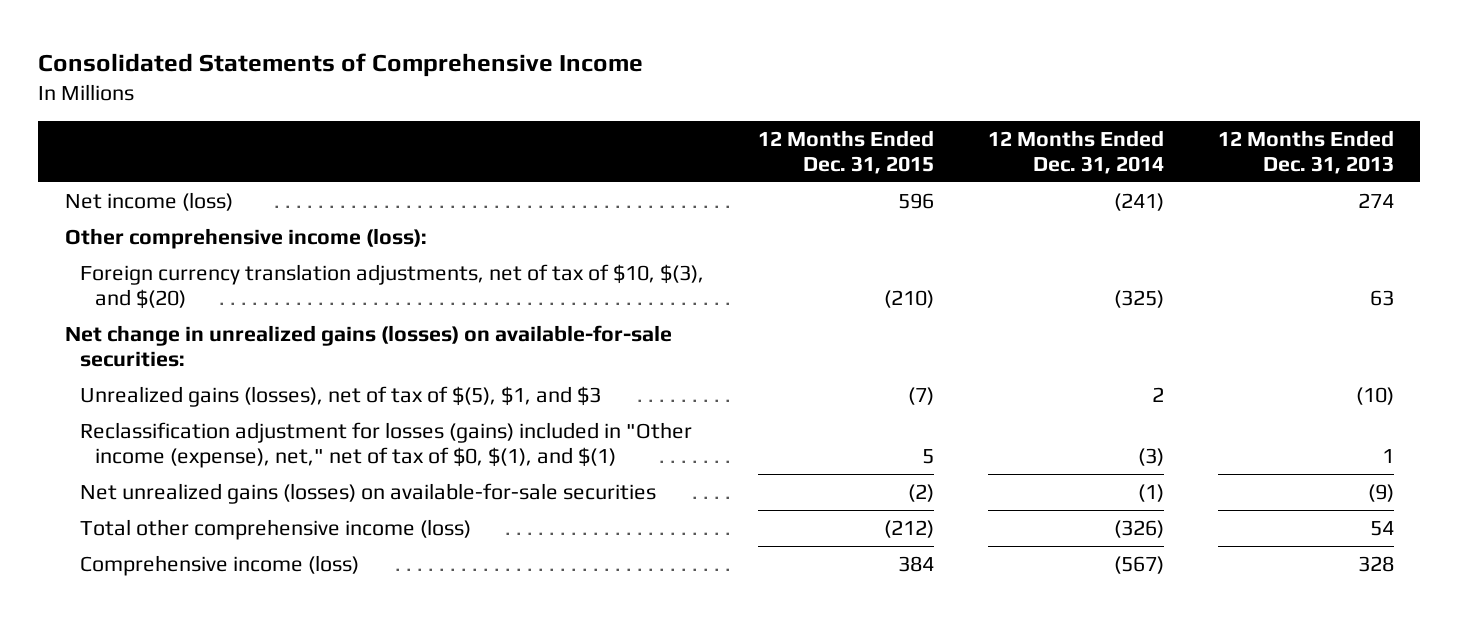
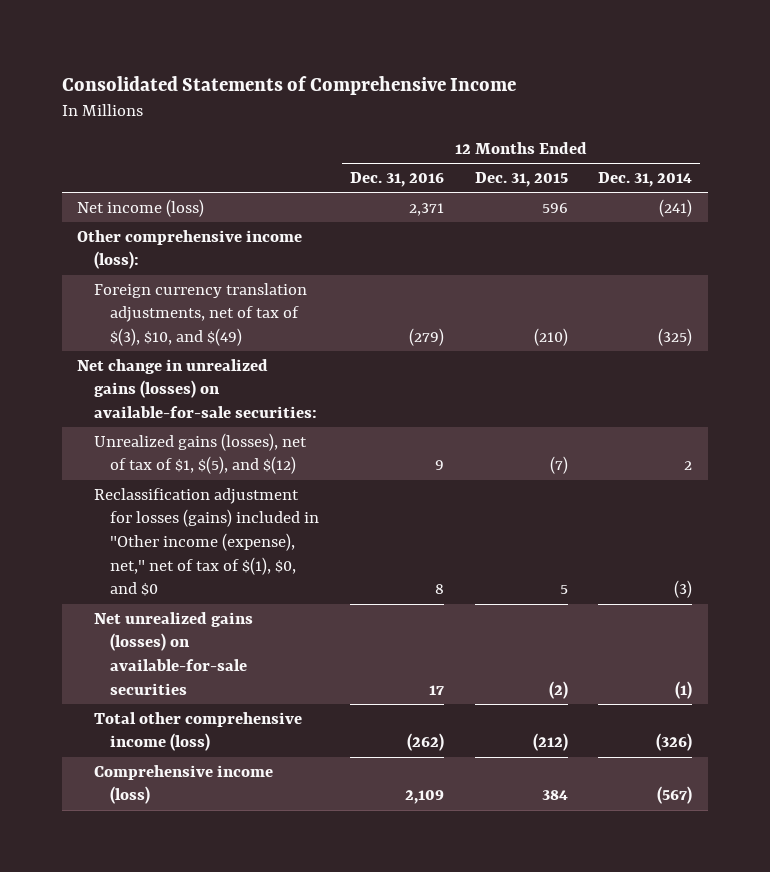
[1217,130,1394,175] 12 Months Ended Dec. 31, 2013 -> none
none -> [349,171,444,187] Dec. 31, 2016
[79,263,704,309] Foreign currency translation adjustments, net of tax of $10, $(3), and $(20) -> [93,282,307,347] Foreign currency translation adjustments, net of tax of $(3), $10, and $(49)
[79,385,601,407] Unrealized gains (losses), net of tax of $(5), $1, and $3 -> [93,432,307,475] Unrealized gains (losses), net of tax of $1, $(5), and $(12)
[79,421,692,468] Reclassification adjustment for losses (gains) included in "Other income (expense), net," net of tax of $0, $(1), and $(1) -> [93,487,320,597] Reclassification adjustment for losses (gains) included in "Other income (expense), net," net of tax of $(1), $0, and $0

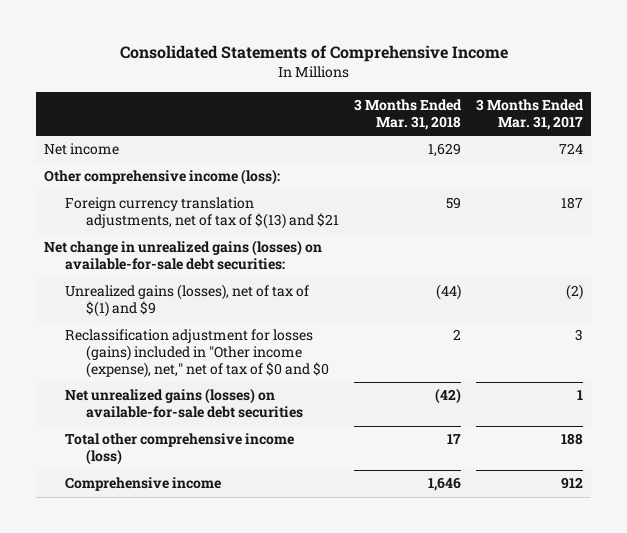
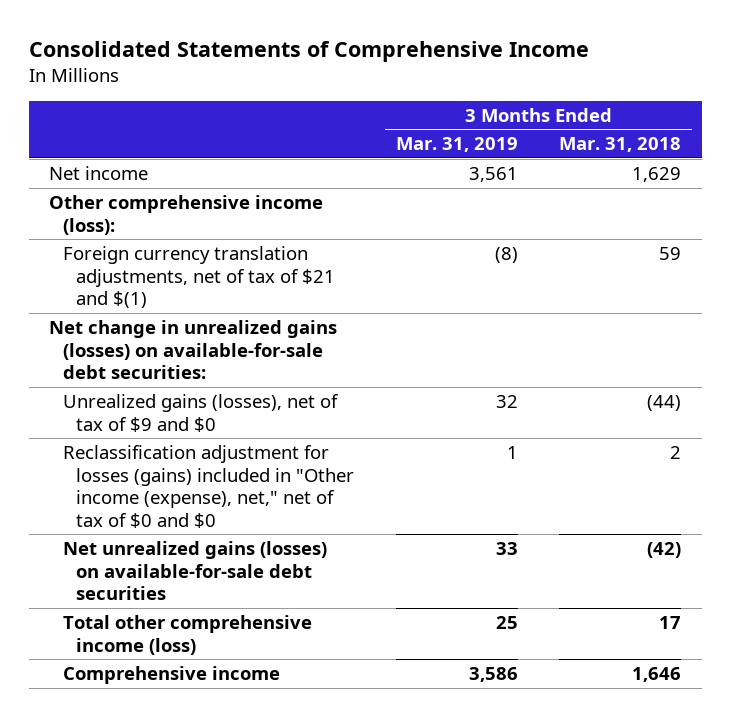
[476,99,585,130] 3 Months Ended Mar. 31, 2017 -> none
none -> [395,137,518,153] Mar. 31, 2019
[64,197,339,230] Foreign currency translation adjustments, net of tax of $(13) and $21 -> [62,245,336,309] Foreign currency translation adjustments, net of tax of $21 and $(1)
[64,284,309,318] Unrealized gains (losses), net of tax of $(1) and $9 -> [62,393,339,432] Unrealized gains (losses), net of tax of $9 and $0

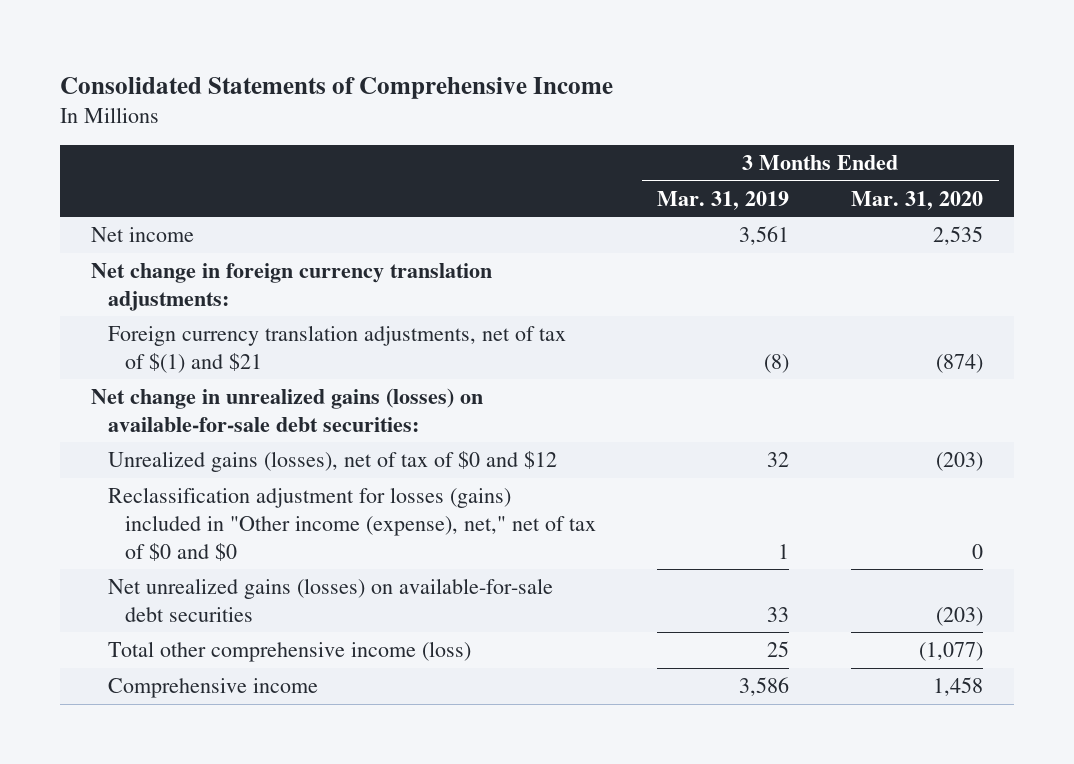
[559,137,682,153] Mar. 31, 2018 -> none
none -> [851,190,984,210] Mar. 31, 2020
[49,194,324,235] Other comprehensive income (loss): -> none
none -> [90,262,492,311] Net change in foreign currency translation adjustments:
[62,245,336,309] Foreign currency translation adjustments, net of tax of $21 and $(1) -> [107,324,566,373] Foreign currency translation adjustments, net of tax of $(1) and $21
[62,393,339,432] Unrealized gains (losses), net of tax of $9 and $0 -> [107,450,557,472] Unrealized gains (losses), net of tax of $0 and $12

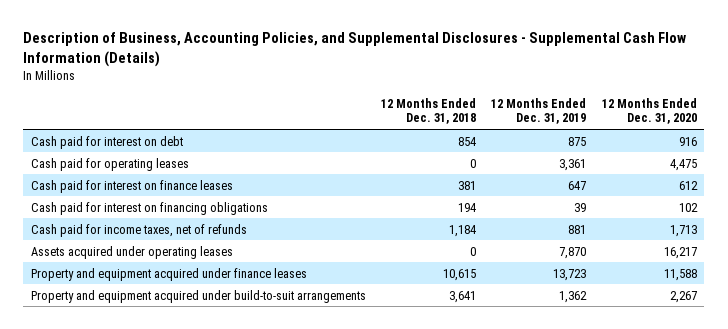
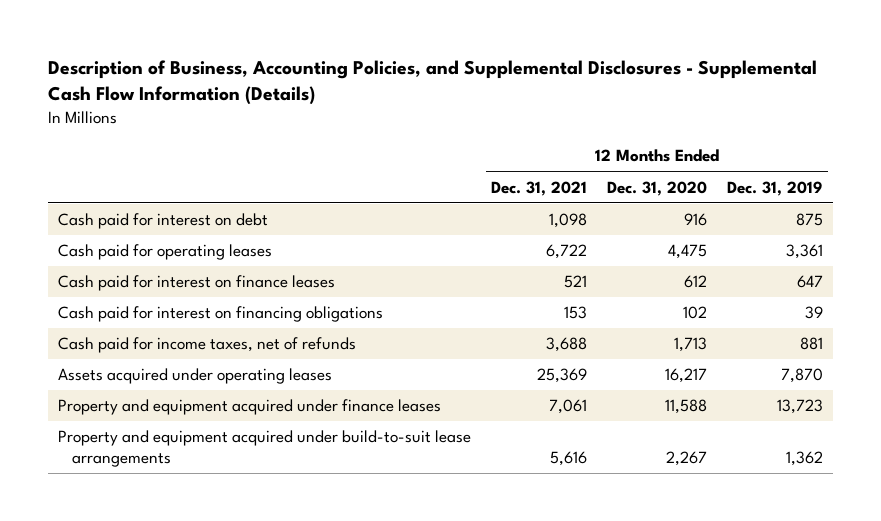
[381,97,477,125] 12 Months Ended Dec. 31, 2018 -> none
none -> [490,180,587,196] Dec. 31, 2021
[30,289,366,303] Property and equipment acquired under build-to-suit arrangements -> [57,430,471,467] Property and equipment acquired under build-to-suit lease arrangements

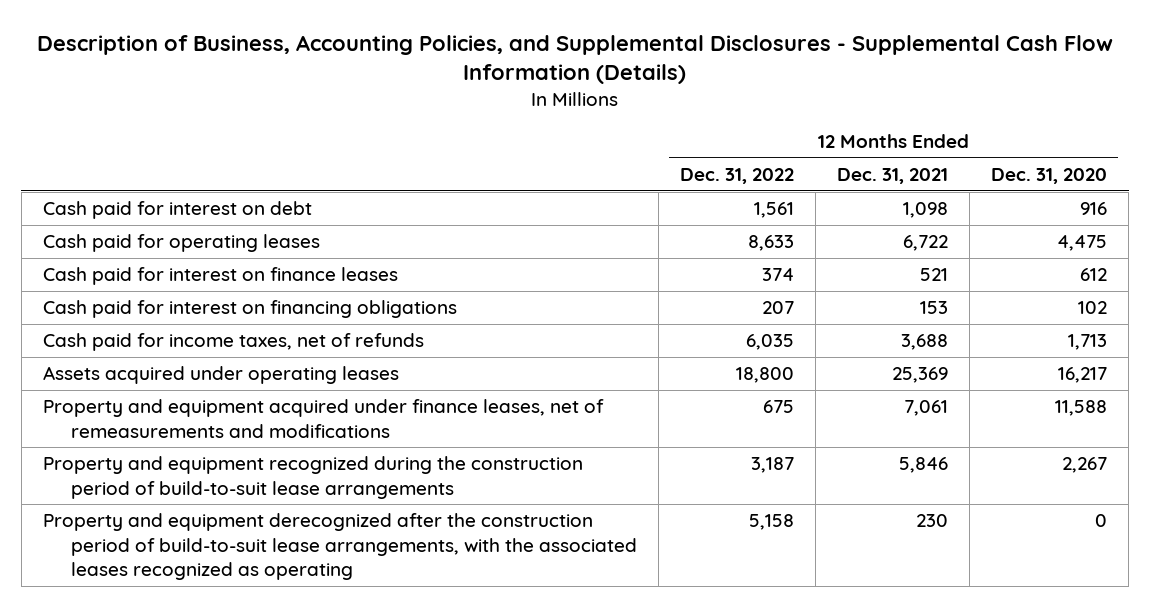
[726,180,823,196] Dec. 31, 2019 -> none
none -> [680,167,795,184] Dec. 31, 2022
[57,399,441,416] Property and equipment acquired under finance leases -> [42,399,604,438] Property and equipment acquired under finance leases, net of remeasurements and modifications
[57,430,471,467] Property and equipment acquired under build-to-suit lease arrangements -> [42,456,583,499] Property and equipment recognized during the construction period of build-to-suit lease arrangements
[549,450,587,466] 5,616 -> [899,457,949,474] 5,846
none -> [42,513,638,581] Property and equipment derecognized after the construction period of build-to-suit lease arrangements, with the associated leases recognized as operating

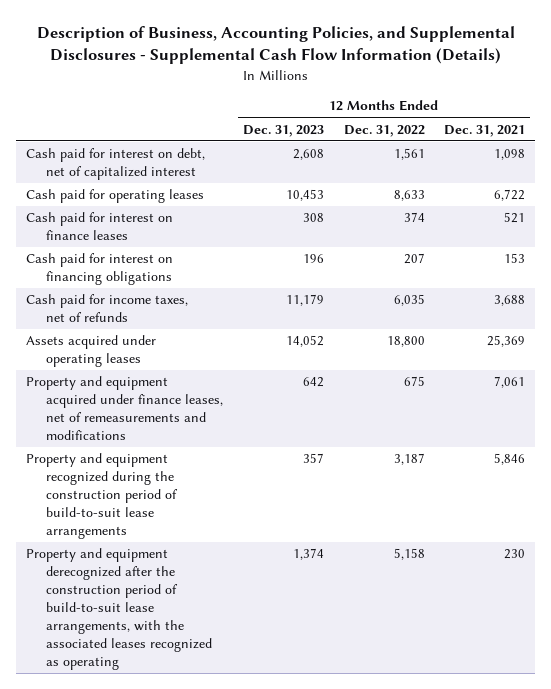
[991,167,1108,184] Dec. 31, 2020 -> none
none -> [243,124,325,137] Dec. 31, 2023
[42,201,312,220] Cash paid for interest on debt -> [26,148,206,181] Cash paid for interest on debt, net of capitalized interest

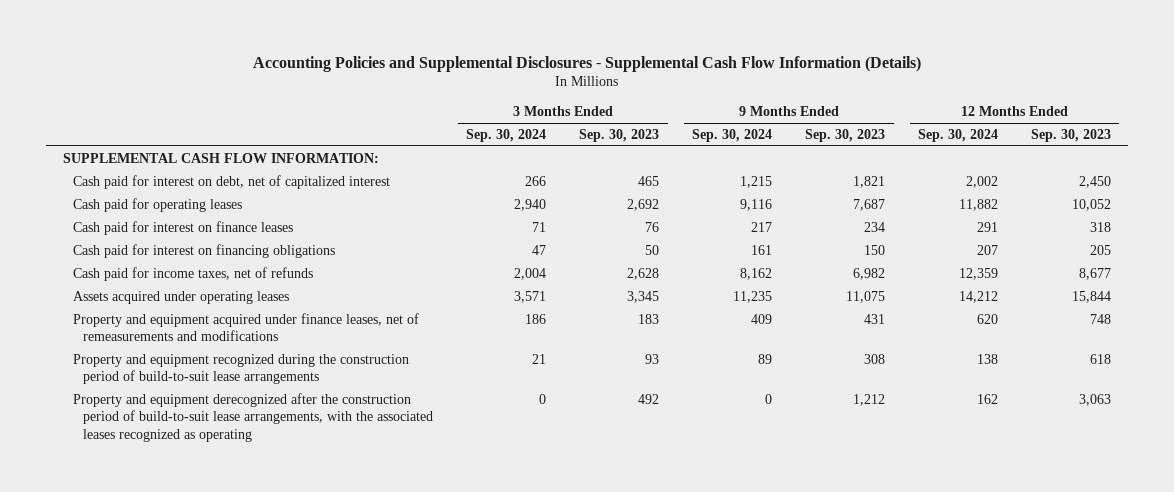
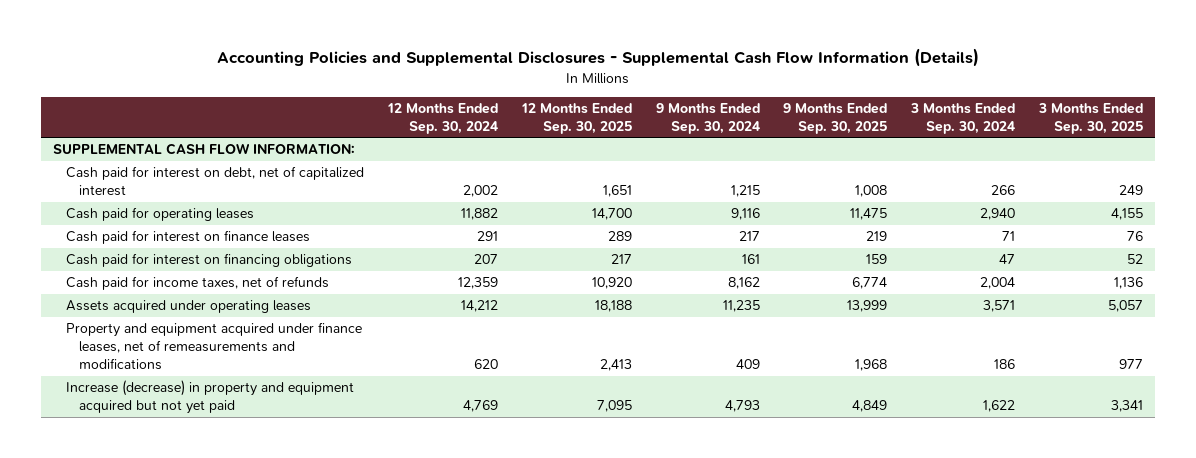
[579,128,660,142] Sep. 30, 2023 -> none
[805,128,886,142] Sep. 30, 2023 -> none
[1031,128,1112,142] Sep. 30, 2023 -> none
none -> [520,102,632,134] 12 Months Ended Sep. 30, 2025
none -> [783,102,888,134] 9 Months Ended Sep. 30, 2025
none -> [1037,102,1143,134] 3 Months Ended Sep. 30, 2025
[73,353,410,385] Property and equipment recognized during the construction period of build-to-suit lease arrangements -> none
[73,392,434,442] Property and equipment derecognized after the construction period of build-to-suit lease arrangements, with the associated leases recognized as operating -> none
none -> [66,380,355,415] Increase (decrease) in property and equipment acquired but not yet paid

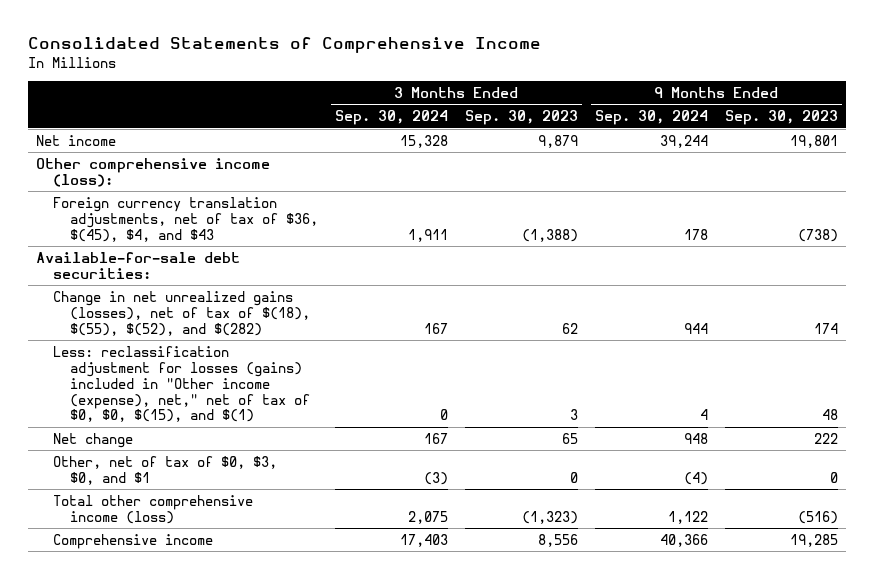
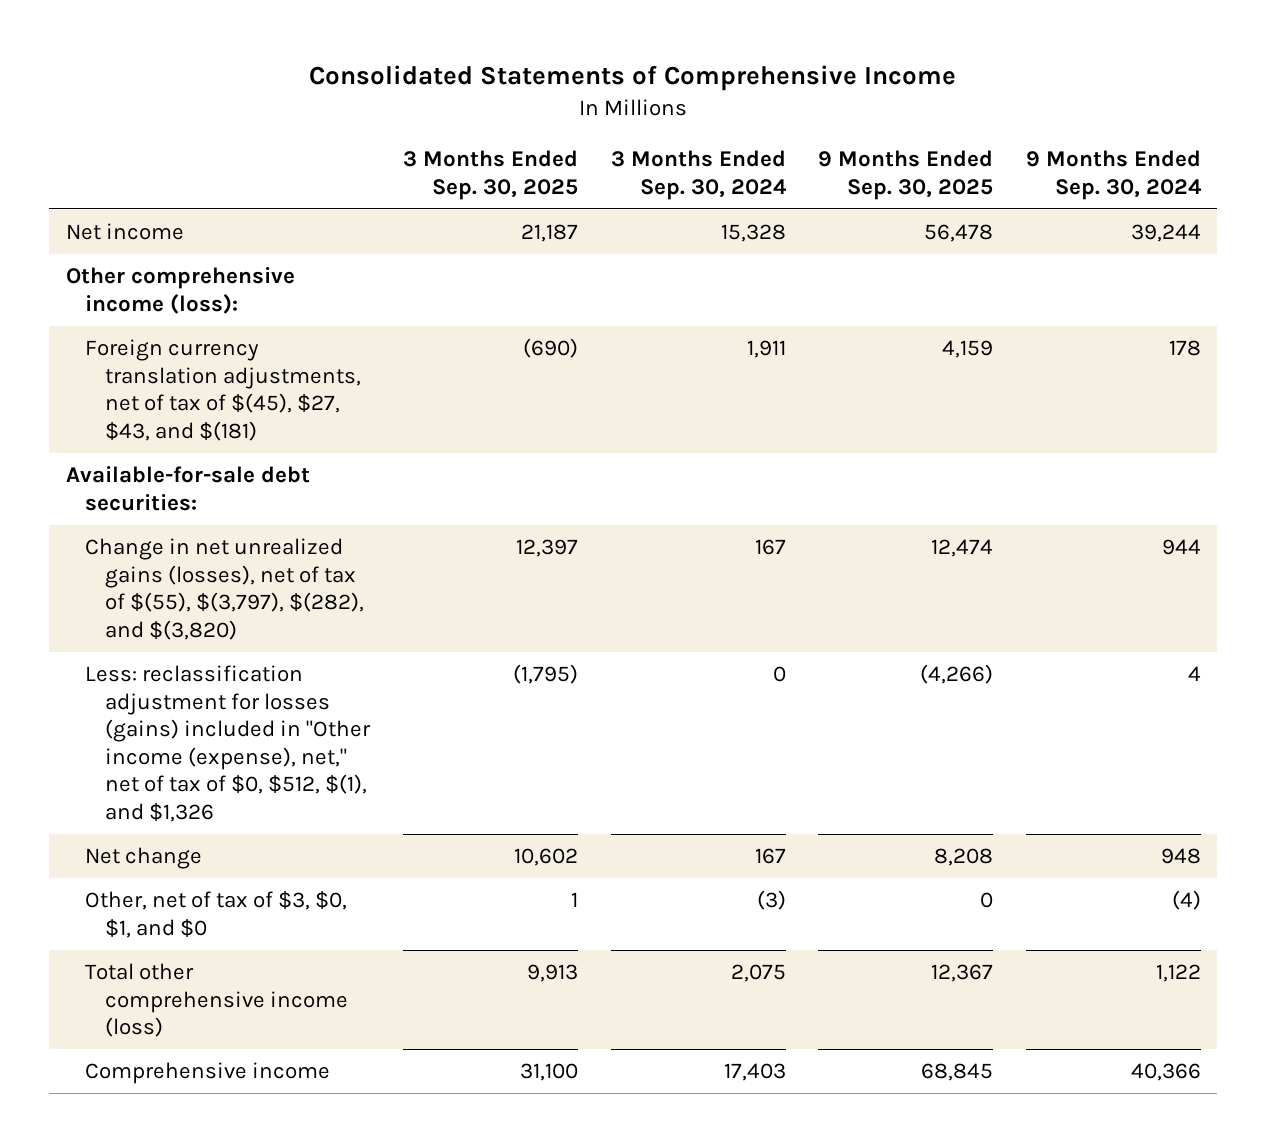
[464,110,578,126] Sep. 30, 2023 -> none
[724,110,838,126] Sep. 30, 2023 -> none
none -> [402,150,578,200] 3 Months Ended Sep. 30, 2025
none -> [818,150,994,200] 9 Months Ended Sep. 30, 2025
[53,196,319,242] Foreign currency translation adjustments, net of tax of $36, $(45), $4, and $43 -> [85,339,362,441] Foreign currency translation adjustments, net of tax of $(45), $27, $43, and $(181)
[53,290,311,336] Change in net unrealized gains (losses), net of tax of $(18), $(55), $(52), and $(282) -> [85,538,365,640] Change in net unrealized gains (losses), net of tax of $(55), $(3,797), $(282), and $(3,820)
[53,345,311,423] Less: reclassification adjustment for losses (gains) included in "Other income (expense), net," net of tax of $0, $0, $(15), and $(1) -> [85,665,372,822] Less: reclassification adjustment for losses (gains) included in "Other income (expense), net," net of tax of $0, $512, $(1), and $1,326
[53,455,278,485] Other, net of tax of $0, $3, $0, and $1 -> [85,891,348,938] Other, net of tax of $3, $0, $1, and $0

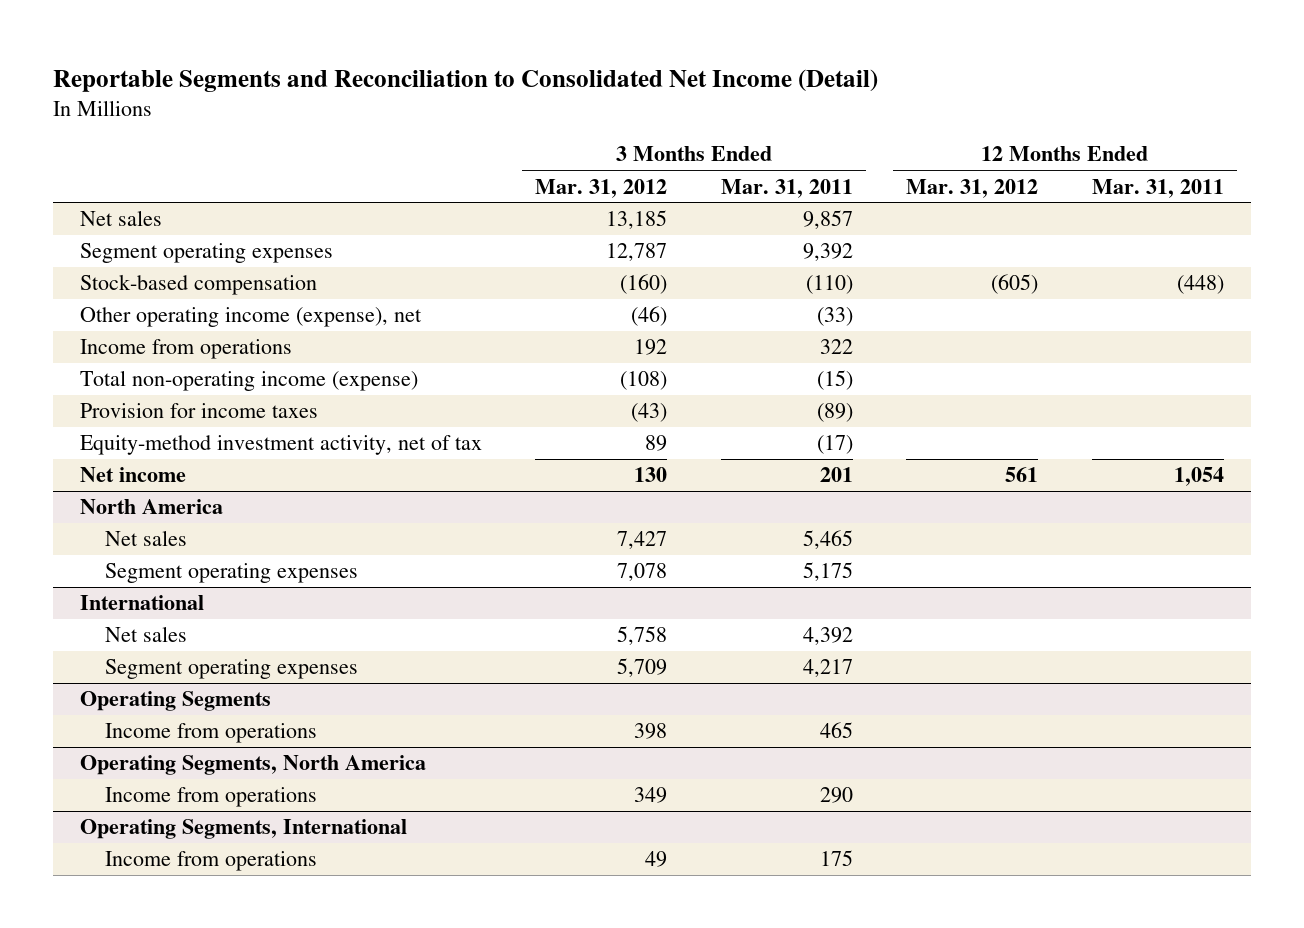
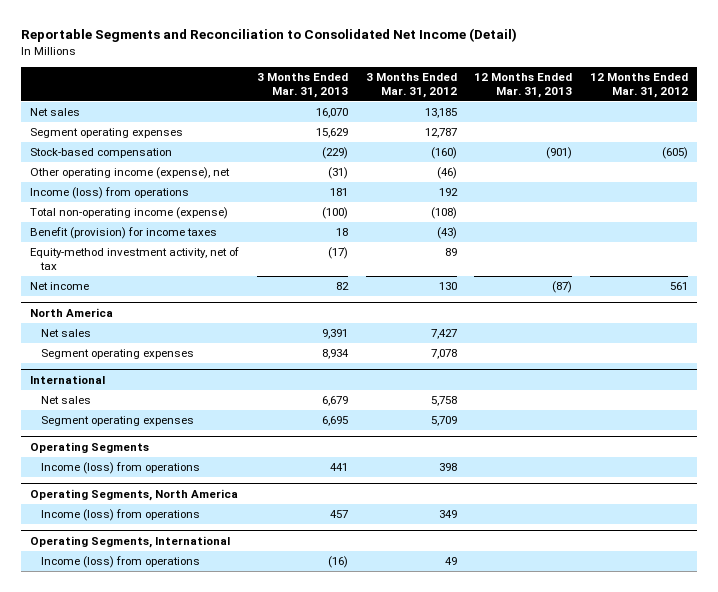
[720,178,853,198] Mar. 31, 2011 -> none
[1091,178,1224,198] Mar. 31, 2011 -> none
none -> [256,72,348,98] 3 Months Ended Mar. 31, 2013
none -> [474,72,573,98] 12 Months Ended Mar. 31, 2013
[79,339,292,360] Income from operations -> [30,187,190,200] Income (loss) from operations
[79,403,318,419] Provision for income taxes -> [30,227,218,240] Benefit (provision) for income taxes
[105,723,318,744] Income from operations -> [41,462,201,475] Income (loss) from operations
[105,787,318,808] Income from operations -> [41,509,201,522] Income (loss) from operations
[105,851,318,872] Income from operations -> [41,556,201,569] Income (loss) from operations

